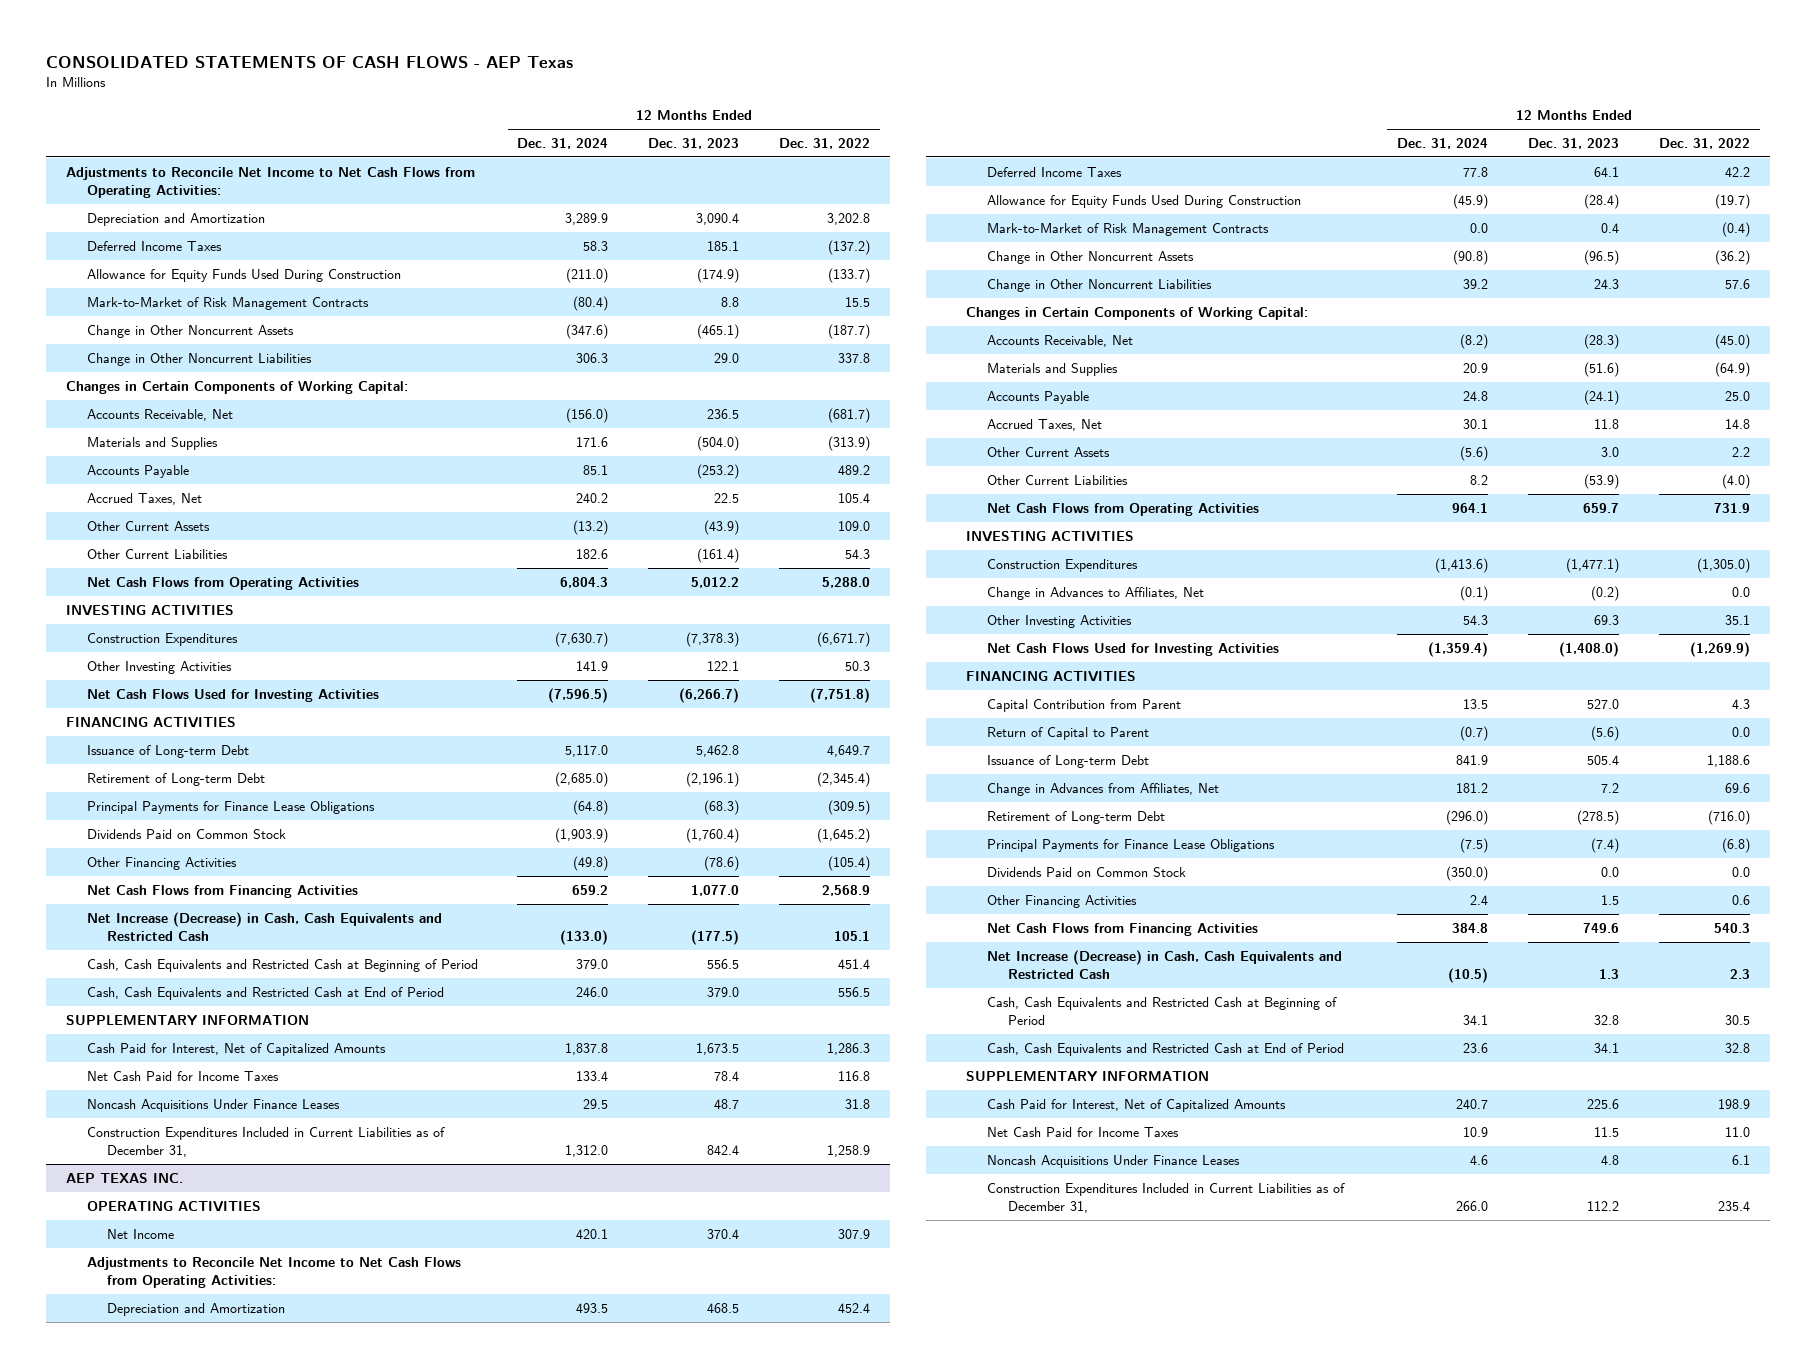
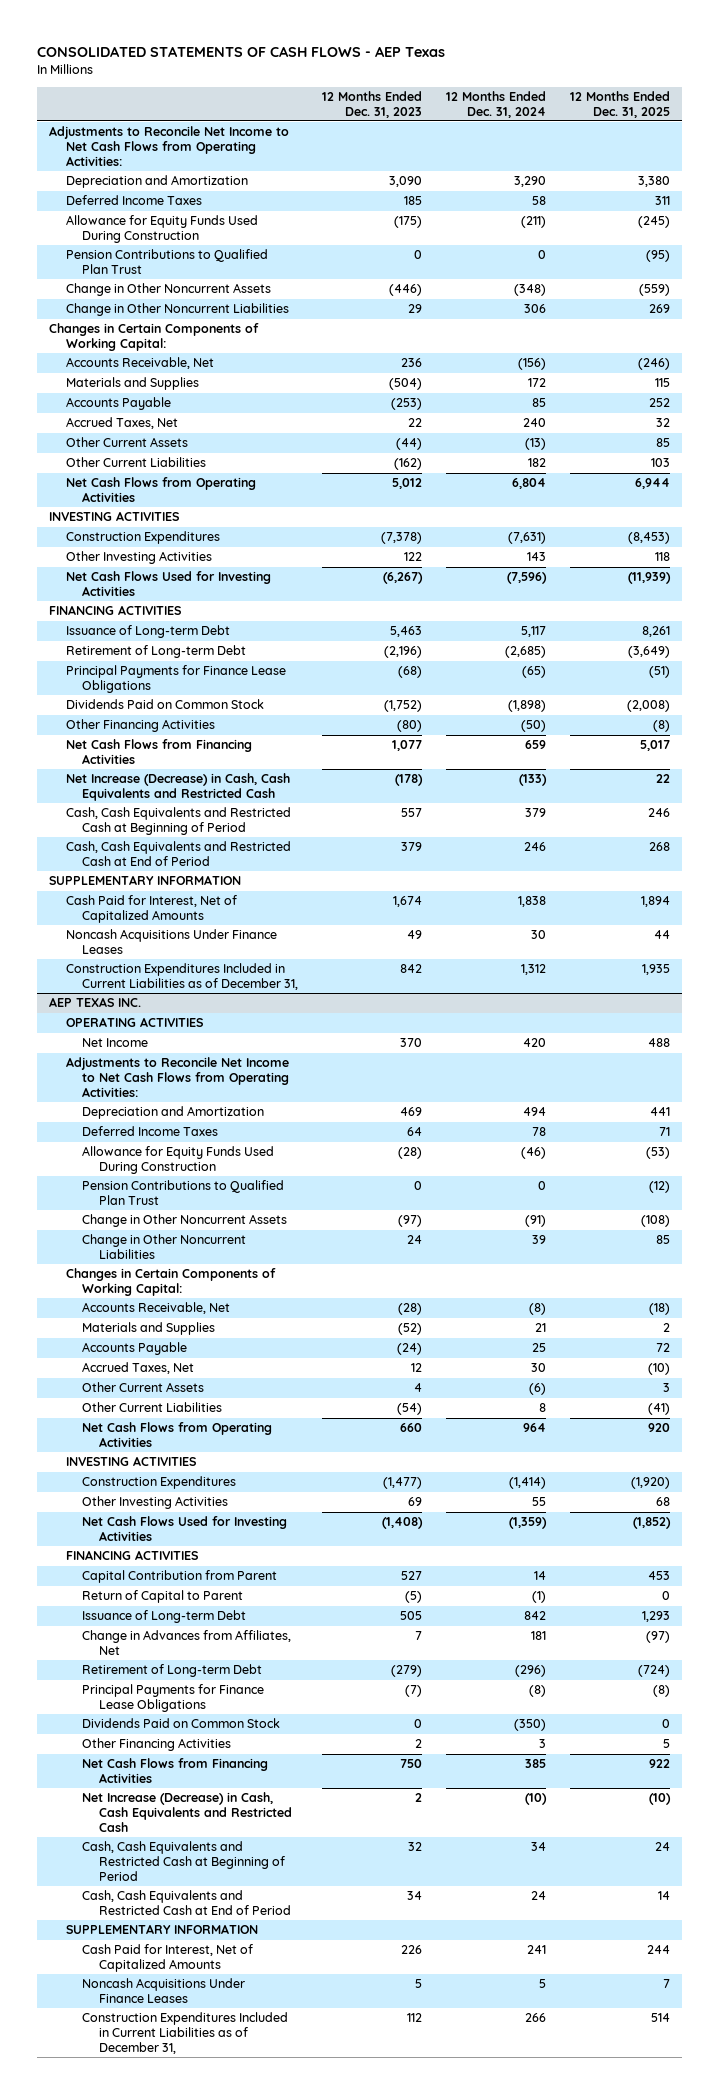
[779,137,871,149] Dec. 31, 2022 -> none
none -> [569,90,670,118] 12 Months Ended Dec. 31, 2025
[86,296,369,310] Mark-to-Market of Risk Management Contracts -> none
[565,212,609,225] 3,289.9 -> [514,176,547,188] 3,290
[696,212,740,225] 3,090.4 -> [389,176,423,188] 3,090
[583,240,609,251] 58.3 -> [532,196,547,206] 58
[707,240,740,251] 185.1 -> [404,196,423,206] 185
[566,267,609,283] (211.0) -> [521,216,547,229] (211)
[697,267,740,283] (174.9) -> [394,216,423,229] (175)
none -> [65,249,268,274] Pension Contributions to Qualified Plan Trust
[566,323,609,339] (347.6) -> [514,284,547,297] (348)
[697,323,740,339] (465.1) -> [389,284,423,297] (446)
[576,352,609,363] 306.3 -> [524,304,547,314] 306
[714,352,740,363] 29.0 -> [408,304,423,314] 29
[566,407,609,423] (156.0) -> [518,358,547,371] (156)
[707,408,740,419] 236.5 -> [401,358,423,368] 236
[576,436,609,447] 171.6 -> [528,378,547,388] 172
[697,435,740,451] (504.0) -> [389,378,423,391] (504)
[583,464,609,475] 85.1 -> [532,398,547,408] 85
[697,463,740,479] (253.2) -> [391,398,423,411] (253)
[576,492,609,503] 240.2 -> [523,418,547,428] 240
[714,492,740,503] 22.5 -> [408,418,423,428] 22
[573,519,609,535] (13.2) -> [525,438,547,451] (13)
[704,519,740,535] (43.9) -> [396,438,423,451] (44)
[576,548,609,559] 182.6 -> [528,458,547,468] 182
[697,547,740,563] (161.4) -> [394,458,423,471] (162)
[560,576,609,588] 6,804.3 -> [512,478,547,490] 6,804
[691,576,740,588] 5,012.2 -> [392,478,423,490] 5,012
[555,631,609,647] (7,630.7) -> [508,532,547,545] (7,631)
[686,631,740,647] (7,378.3) -> [381,532,423,545] (7,378)
[576,660,609,671] 141.9 -> [527,552,547,562] 143
[707,660,740,671] 122.1 -> [404,552,423,562] 122
[548,687,609,703] (7,596.5) -> [507,572,548,585] (7,596)
[679,687,740,703] (6,266.7) -> [383,572,424,585] (6,267)
[565,744,609,757] 5,117.0 -> [521,626,547,638] 5,117
[696,744,740,757] 5,462.8 -> [390,626,423,638] 5,463
[555,771,609,787] (2,685.0) -> [505,646,547,659] (2,685)
[686,771,740,787] (2,196.1) -> [384,646,423,659] (2,196)
[573,799,609,815] (64.8) -> [522,666,547,679] (65)
[704,799,740,815] (68.3) -> [398,666,423,679] (68)
[555,827,609,843] (1,903.9) -> [508,700,547,713] (1,898)
[686,827,740,843] (1,760.4) -> [384,700,423,713] (1,752)
[573,855,609,871] (49.8) -> [521,720,547,733] (50)
[704,855,740,871] (78.6) -> [397,720,423,733] (80)
[572,884,609,895] 659.2 -> [525,740,547,750] 659
[691,884,740,896] 1,077.0 -> [392,740,423,752] 1,077
[560,930,609,946] (133.0) -> [519,774,548,787] (133)
[691,930,740,946] (177.5) -> [395,774,424,787] (178)
[576,958,609,969] 379.0 -> [525,808,547,818] 379
[707,958,740,969] 556.5 -> [401,808,423,818] 557
[576,986,609,997] 246.0 -> [524,842,547,852] 246
[707,986,740,997] 379.0 -> [401,842,423,852] 379
[86,1070,279,1081] Net Cash Paid for Income Taxes -> none
[565,1042,609,1055] 1,837.8 -> [518,896,547,908] 1,838
[696,1042,740,1055] 1,673.5 -> [393,896,423,908] 1,674
[583,1098,609,1109] 29.5 -> [531,930,547,940] 30
[714,1098,740,1109] 48.7 -> [407,930,423,940] 49
[565,1145,609,1158] 1,312.0 -> [521,964,547,976] 1,312
[707,1145,740,1156] 842.4 -> [400,964,423,974] 842
[576,1228,609,1239] 420.1 -> [523,1038,547,1048] 420
[707,1228,740,1239] 370.4 -> [400,1038,423,1048] 370
[987,222,1270,236] Mark-to-Market of Risk Management Contracts -> none
[576,1302,609,1313] 493.5 -> [523,1107,547,1117] 494
[707,1302,740,1313] 468.5 -> [400,1107,423,1117] 469
[1463,166,1489,177] 77.8 -> [532,1127,547,1137] 78
[1594,166,1620,177] 64.1 -> [407,1127,423,1137] 64
[1453,193,1489,209] (45.9) -> [521,1147,547,1160] (46)
[1584,193,1620,209] (28.4) -> [398,1147,423,1160] (28)
none -> [82,1180,285,1205] Pension Contributions to Qualified Plan Trust
[1453,249,1489,265] (90.8) -> [525,1215,547,1228] (91)
[1584,249,1620,265] (96.5) -> [398,1215,423,1228] (97)
[1463,278,1489,289] 39.2 -> [532,1235,547,1245] 39
[1594,278,1620,289] 24.3 -> [407,1235,423,1245] 24
[1460,333,1489,349] (8.2) -> [529,1303,547,1316] (8)
[1584,333,1620,349] (28.3) -> [398,1303,423,1316] (28)
[1463,362,1489,373] 20.9 -> [535,1323,547,1333] 21
[1584,361,1620,377] (51.6) -> [398,1323,423,1336] (52)
[1463,390,1489,401] 24.8 -> [532,1343,547,1353] 25
[1584,389,1620,405] (24.1) -> [397,1343,423,1356] (24)
[1463,418,1489,429] 30.1 -> [531,1363,547,1373] 30
[1594,418,1620,429] 11.8 -> [411,1363,423,1373] 12
[1460,445,1489,461] (5.6) -> [529,1383,547,1396] (6)
[1601,446,1620,457] 3.0 -> [414,1383,423,1393] 4
[1470,474,1489,485] 8.2 -> [539,1403,547,1413] 8
[1584,473,1620,489] (53.9) -> [397,1403,423,1416] (54)
[1452,502,1489,513] 964.1 -> [523,1423,547,1433] 964
[1583,502,1620,513] 659.7 -> [400,1423,423,1433] 660
[987,586,1205,600] Change in Advances to Affiliates, Net -> none
[1435,557,1489,573] (1,413.6) -> [509,1477,547,1490] (1,414)
[1566,557,1620,573] (1,477.1) -> [383,1477,423,1490] (1,477)
[1463,614,1489,625] 54.3 -> [532,1497,547,1507] 55
[1594,614,1620,625] 69.3 -> [408,1497,423,1507] 69
[1428,641,1489,657] (1,359.4) -> [509,1517,548,1530] (1,359)
[1559,641,1620,657] (1,408.0) -> [382,1517,424,1530] (1,408)
[1463,698,1489,709] 13.5 -> [534,1571,547,1581] 14
[1587,698,1620,709] 527.0 -> [401,1571,423,1581] 527
[1460,725,1489,741] (0.7) -> [532,1591,547,1604] (1)
[1591,725,1620,741] (5.6) -> [405,1591,423,1604] (5)
[1456,754,1489,765] 841.9 -> [524,1611,547,1621] 842
[1587,754,1620,765] 505.4 -> [400,1611,423,1621] 505
[1456,782,1489,793] 181.2 -> [531,1631,547,1641] 181
[1601,782,1620,793] 7.2 -> [415,1631,423,1641] 7
[1446,809,1489,825] (296.0) -> [515,1665,547,1678] (296)
[1577,809,1620,825] (278.5) -> [391,1665,423,1678] (279)
[1460,837,1489,853] (7.5) -> [529,1685,547,1698] (8)
[1591,837,1620,853] (7.4) -> [405,1685,423,1698] (7)
[1446,865,1489,881] (350.0) -> [514,1719,547,1732] (350)
[1601,866,1620,877] 0.0 -> [414,1719,423,1729] 0
[1470,894,1489,905] 2.4 -> [539,1739,547,1749] 3
[1601,894,1620,905] 1.5 -> [415,1739,423,1749] 2
[1452,922,1489,933] 384.8 -> [525,1759,547,1769] 385
[1583,922,1620,933] 749.6 -> [400,1759,423,1769] 750
[1448,968,1489,984] (10.5) -> [525,1793,548,1806] (10)
[1599,969,1620,980] 1.3 -> [415,1793,423,1803] 2
[1463,1015,1489,1026] 34.1 -> [531,1842,547,1852] 34
[1594,1015,1620,1026] 32.8 -> [408,1842,423,1852] 32
[1463,1042,1489,1053] 23.6 -> [531,1891,547,1901] 24
[1594,1042,1620,1053] 34.1 -> [407,1891,423,1901] 34
[987,1126,1180,1137] Net Cash Paid for Income Taxes -> none
[1456,1098,1489,1109] 240.7 -> [527,1945,547,1955] 241
[1587,1098,1620,1109] 225.6 -> [401,1945,423,1955] 226
[1470,1154,1489,1165] 4.6 -> [539,1979,547,1989] 5
[1601,1154,1620,1165] 4.8 -> [415,1979,423,1989] 5
[1456,1201,1489,1212] 266.0 -> [525,2013,547,2023] 266
[1587,1201,1620,1212] 112.2 -> [407,2013,423,2023] 112

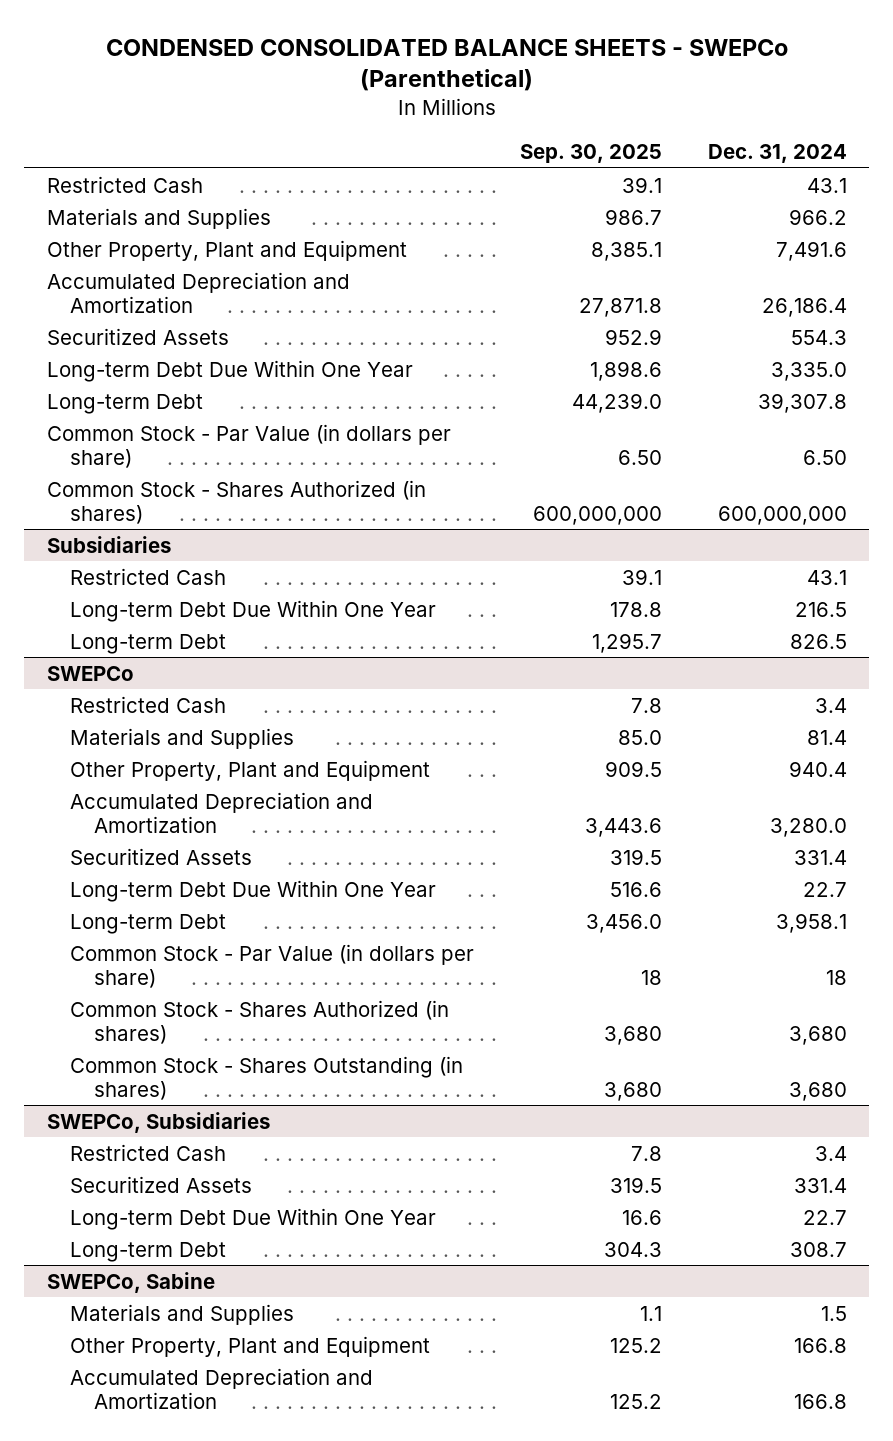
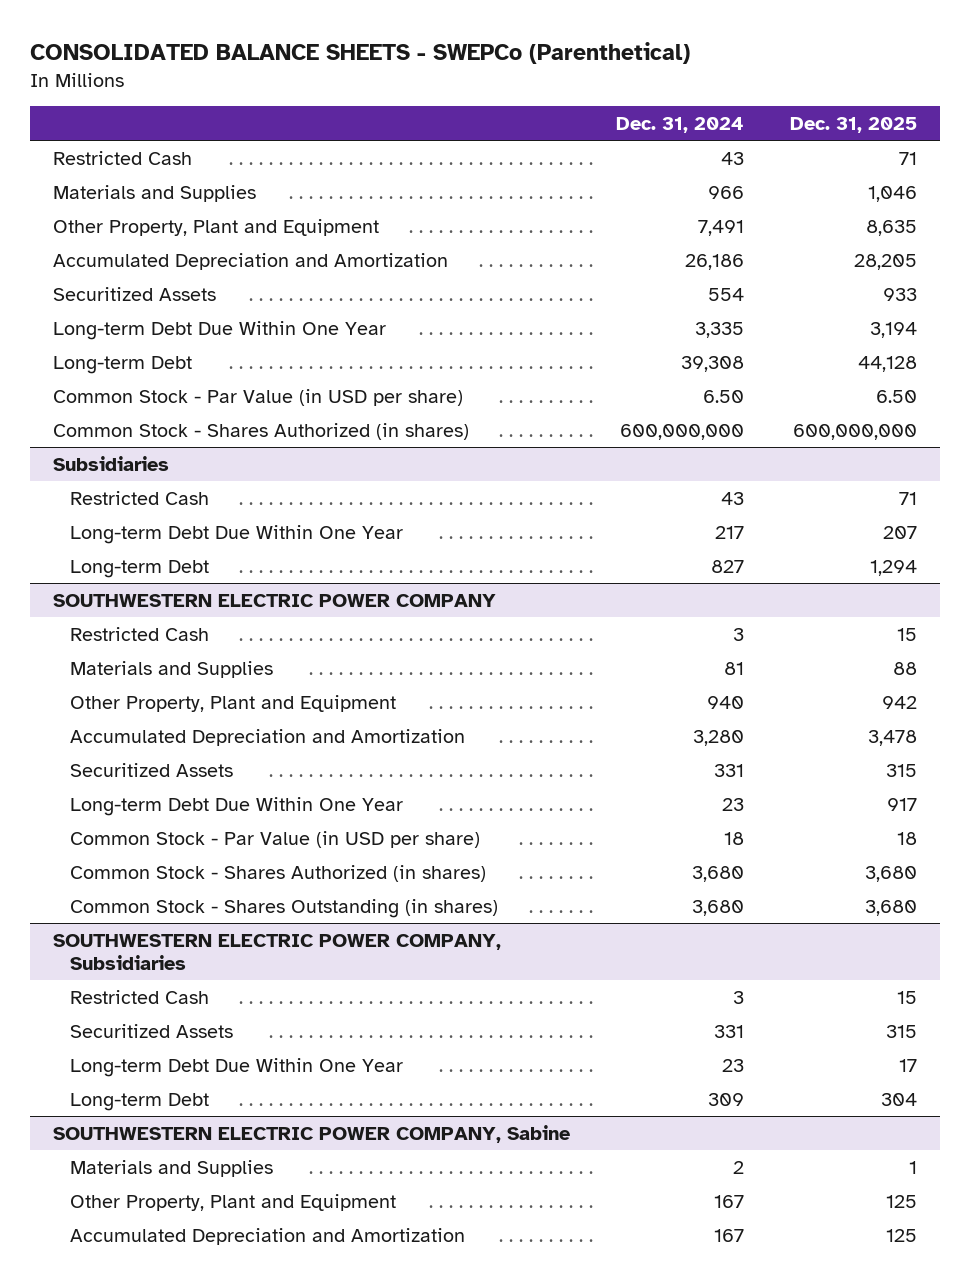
[105,38,788,92] CONDENSED CONSOLIDATED BALANCE SHEETS - SWEPCo (Parenthetical) -> [29,42,690,65] CONSOLIDATED BALANCE SHEETS - SWEPCo (Parenthetical)
[520,144,663,164] Sep. 30, 2025 -> none
none -> [789,116,917,133] Dec. 31, 2025
[806,177,847,193] 43.1 -> [720,151,744,165] 43
[788,208,847,225] 966.2 -> [707,185,744,199] 966
[775,240,847,261] 7,491.6 -> [697,219,744,236] 7,491
[761,297,847,317] 26,186.4 -> [684,253,744,270] 26,186
[790,329,847,345] 554.3 -> [707,287,744,301] 554
[770,361,847,381] 3,335.0 -> [694,321,744,338] 3,335
[757,392,847,413] 39,307.8 -> [680,355,744,372] 39,308
[46,423,451,468] Common Stock - Par Value (in dollars per share) -> [52,388,463,406] Common Stock - Par Value (in USD per share)
[70,913,227,934] Long-term Debt -> none
[806,569,847,585] 43.1 -> [720,491,744,505] 43
[794,601,847,617] 216.5 -> [714,525,744,539] 217
[789,633,847,649] 826.5 -> [710,559,744,573] 827
[46,665,134,681] SWEPCo -> [52,593,496,607] SOUTHWESTERN ELECTRIC POWER COMPANY
[814,697,847,713] 3.4 -> [732,627,744,641] 3
[806,729,847,745] 81.4 -> [723,661,744,675] 81
[788,760,847,777] 940.4 -> [706,695,744,709] 940
[769,817,847,837] 3,280.0 -> [692,729,744,746] 3,280
[793,849,847,865] 331.4 -> [713,763,744,777] 331
[802,881,847,897] 22.7 -> [721,797,744,811] 23
[70,943,475,988] Common Stock - Par Value (in dollars per share) -> [70,830,481,848] Common Stock - Par Value (in USD per share)
[46,1111,270,1133] SWEPCo, Subsidiaries -> none
[46,1271,215,1293] SWEPCo, Sabine -> none
none -> [52,933,501,970] SOUTHWESTERN ELECTRIC POWER COMPANY, Subsidiaries
[814,1145,847,1161] 3.4 -> [732,990,744,1004] 3
[793,1177,847,1193] 331.4 -> [713,1024,744,1038] 331
[802,1209,847,1225] 22.7 -> [721,1058,744,1072] 23
[789,1241,847,1257] 308.7 -> [707,1092,744,1106] 309
none -> [52,1124,570,1143] SOUTHWESTERN ELECTRIC POWER COMPANY, Sabine
[820,1305,847,1321] 1.5 -> [732,1160,744,1174] 2
[793,1337,847,1353] 166.8 -> [713,1194,744,1208] 167
[793,1393,847,1409] 166.8 -> [713,1228,744,1242] 167

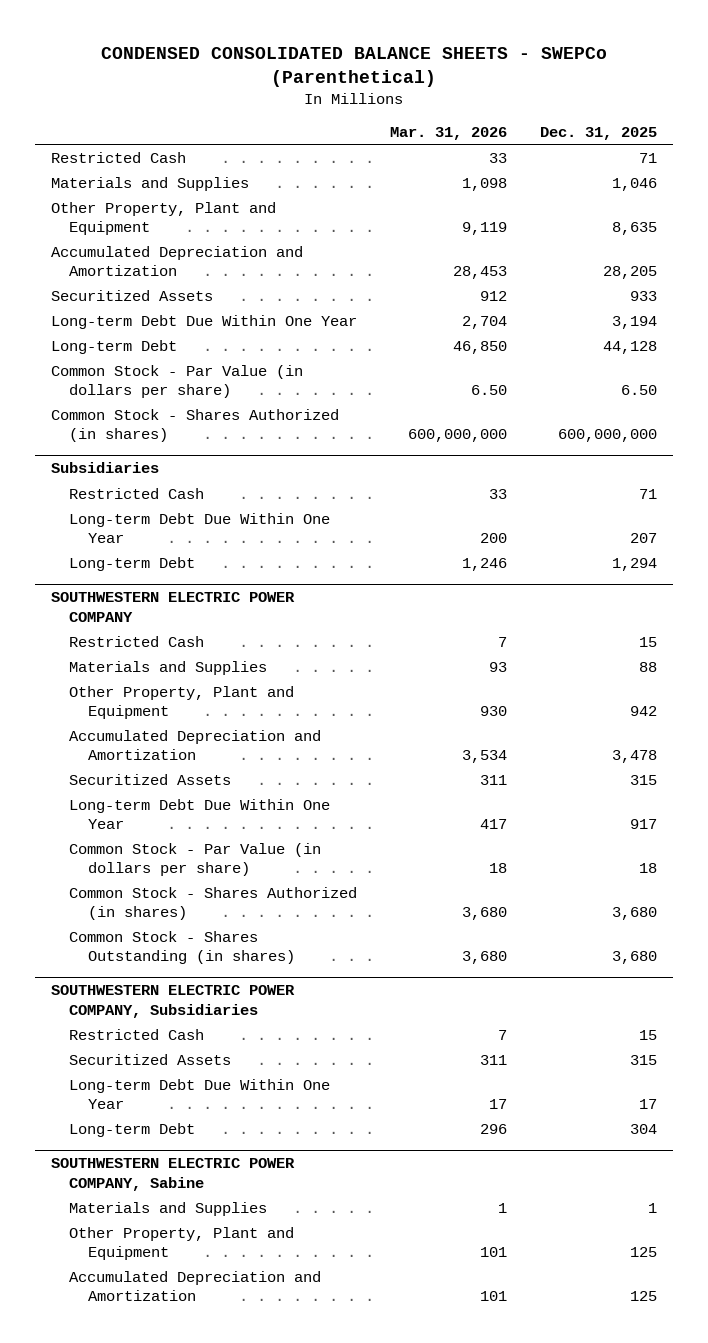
[29,42,690,65] CONSOLIDATED BALANCE SHEETS - SWEPCo (Parenthetical) -> [100,46,607,88] CONDENSED CONSOLIDATED BALANCE SHEETS - SWEPCo (Parenthetical)
[615,116,744,133] Dec. 31, 2024 -> none
none -> [390,127,508,141] Mar. 31, 2026
[52,388,463,406] Common Stock - Par Value (in USD per share) -> [51,364,304,398] Common Stock - Par Value (in dollars per share)
[70,830,481,848] Common Stock - Par Value (in USD per share) -> [69,842,322,876] Common Stock - Par Value (in dollars per share)

